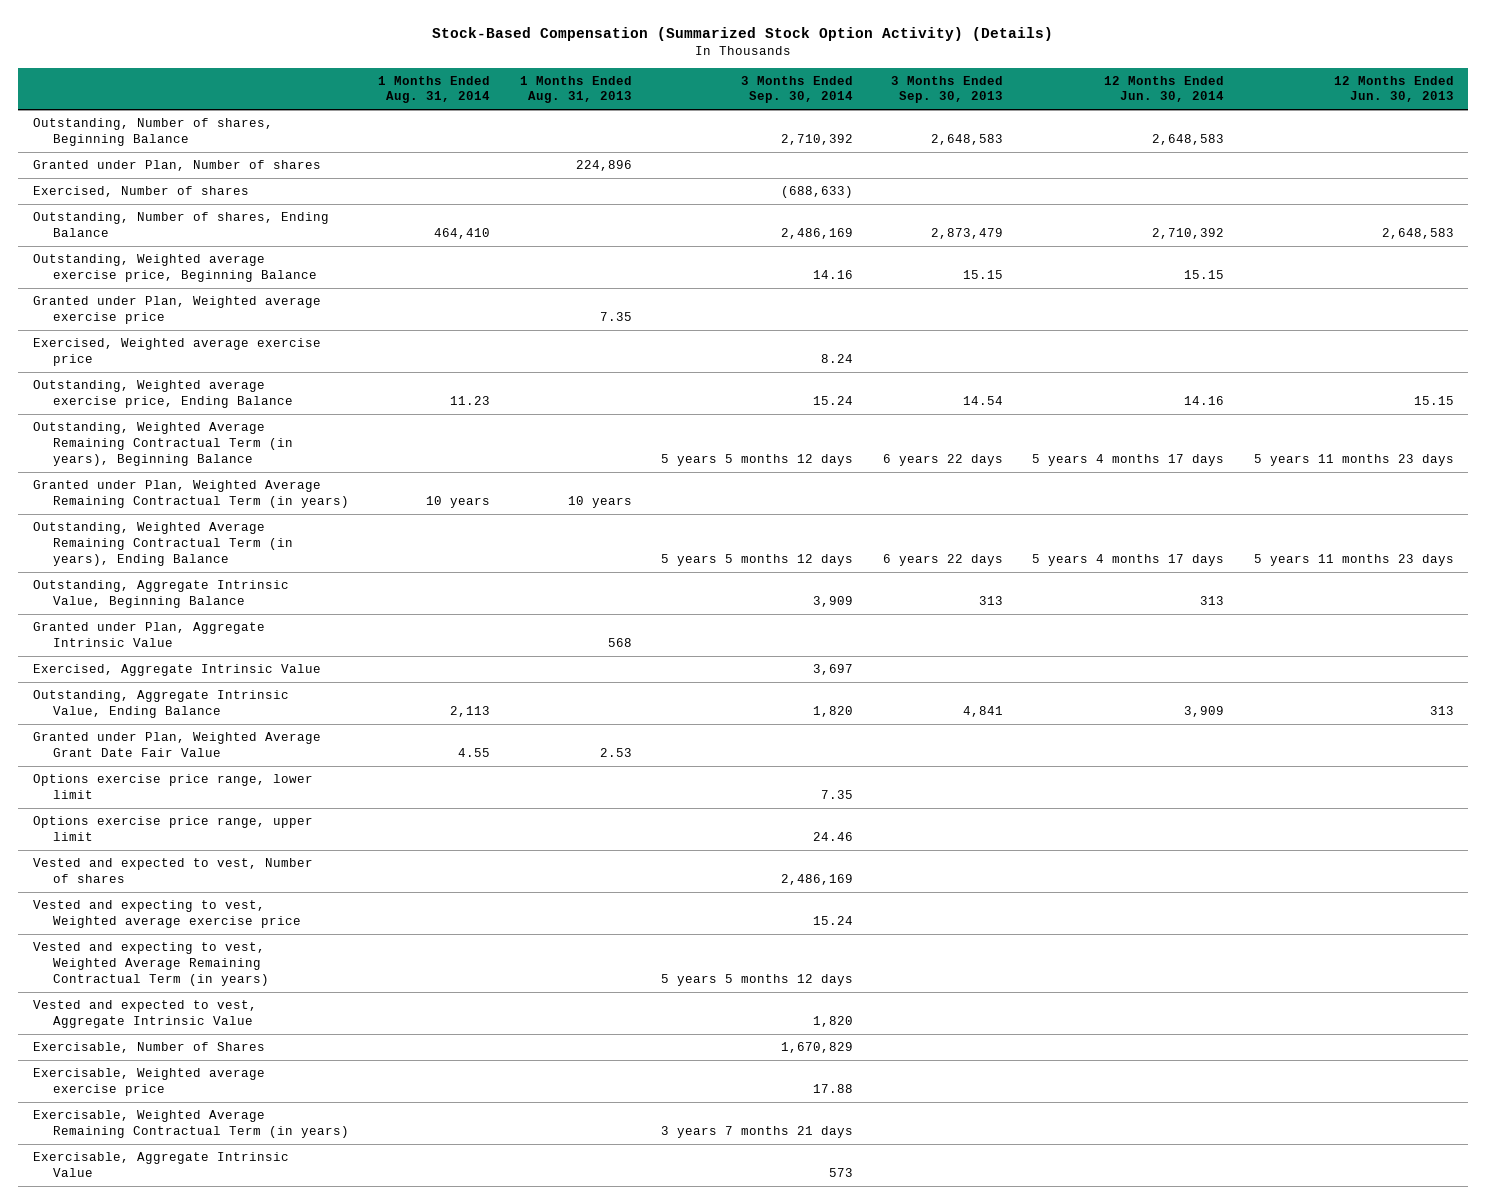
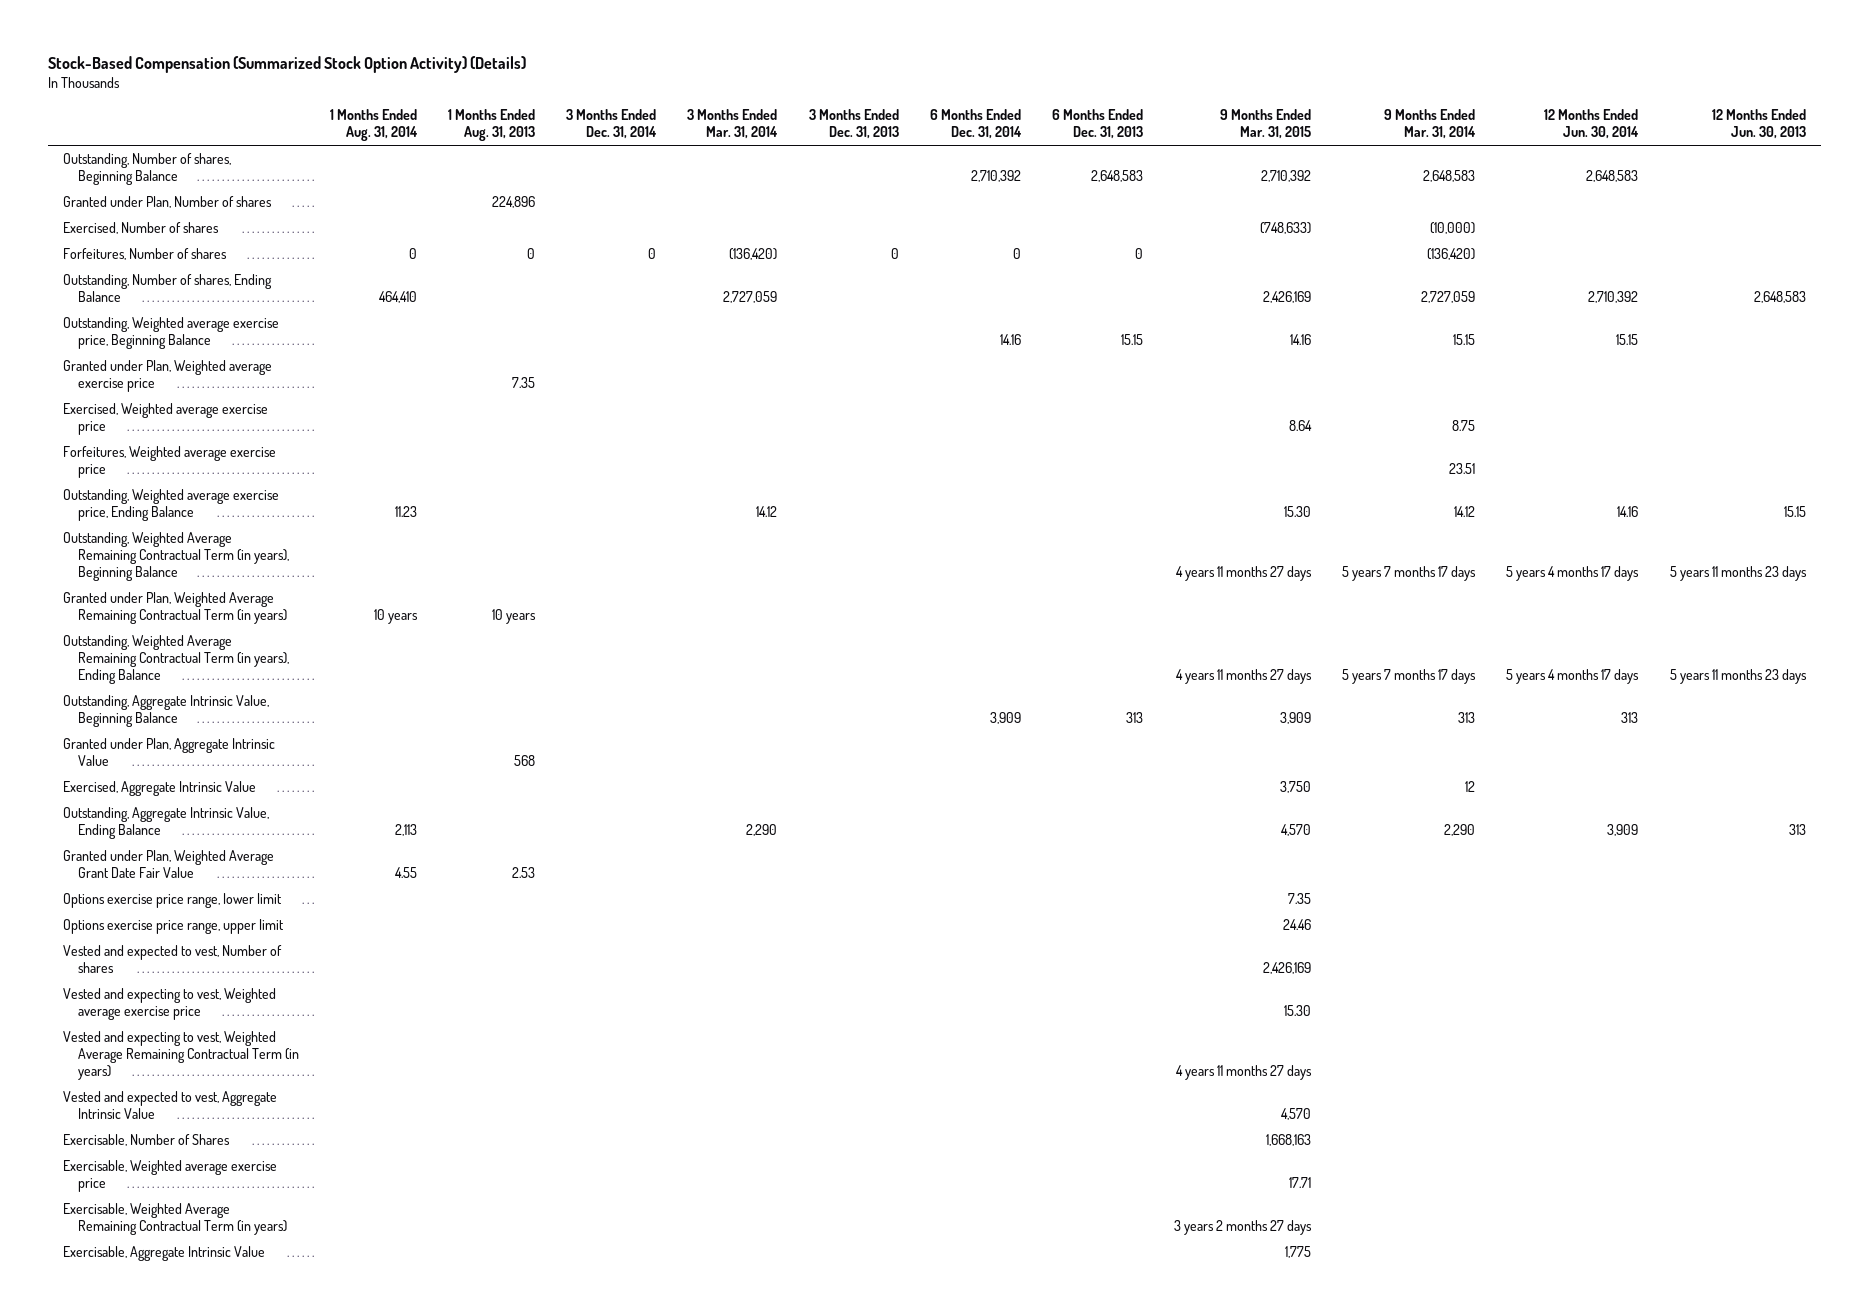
[741,75,854,104] 3 Months Ended Sep. 30, 2014 -> none
[890,75,1003,104] 3 Months Ended Sep. 30, 2013 -> none
none -> [566,109,658,140] 3 Months Ended Dec. 31, 2014
none -> [687,109,779,140] 3 Months Ended Mar. 31, 2014
none -> [808,109,899,140] 3 Months Ended Dec. 31, 2013
none -> [929,109,1022,140] 6 Months Ended Dec. 31, 2014
none -> [1051,109,1143,140] 6 Months Ended Dec. 31, 2013
none -> [1220,109,1312,140] 9 Months Ended Mar. 31, 2015
none -> [1384,109,1477,140] 9 Months Ended Mar. 31, 2014
none -> [63,248,228,261] Forfeitures, Number of shares
none -> [63,446,277,479] Forfeitures, Weighted average exercise price

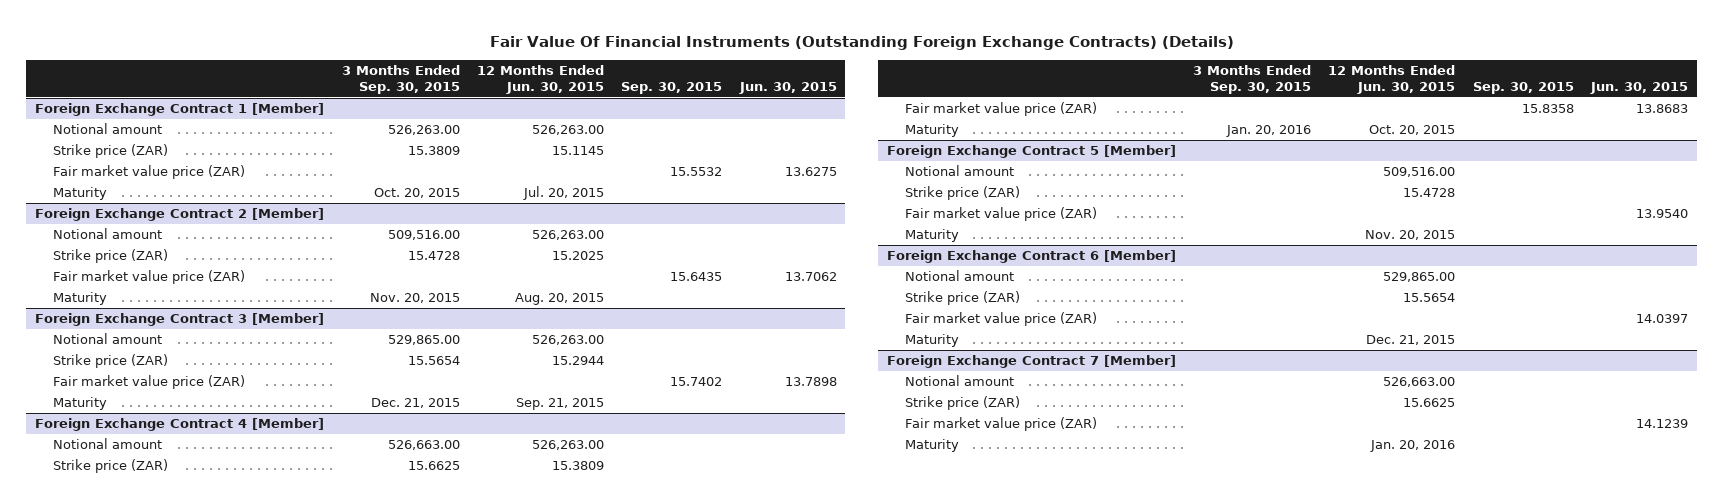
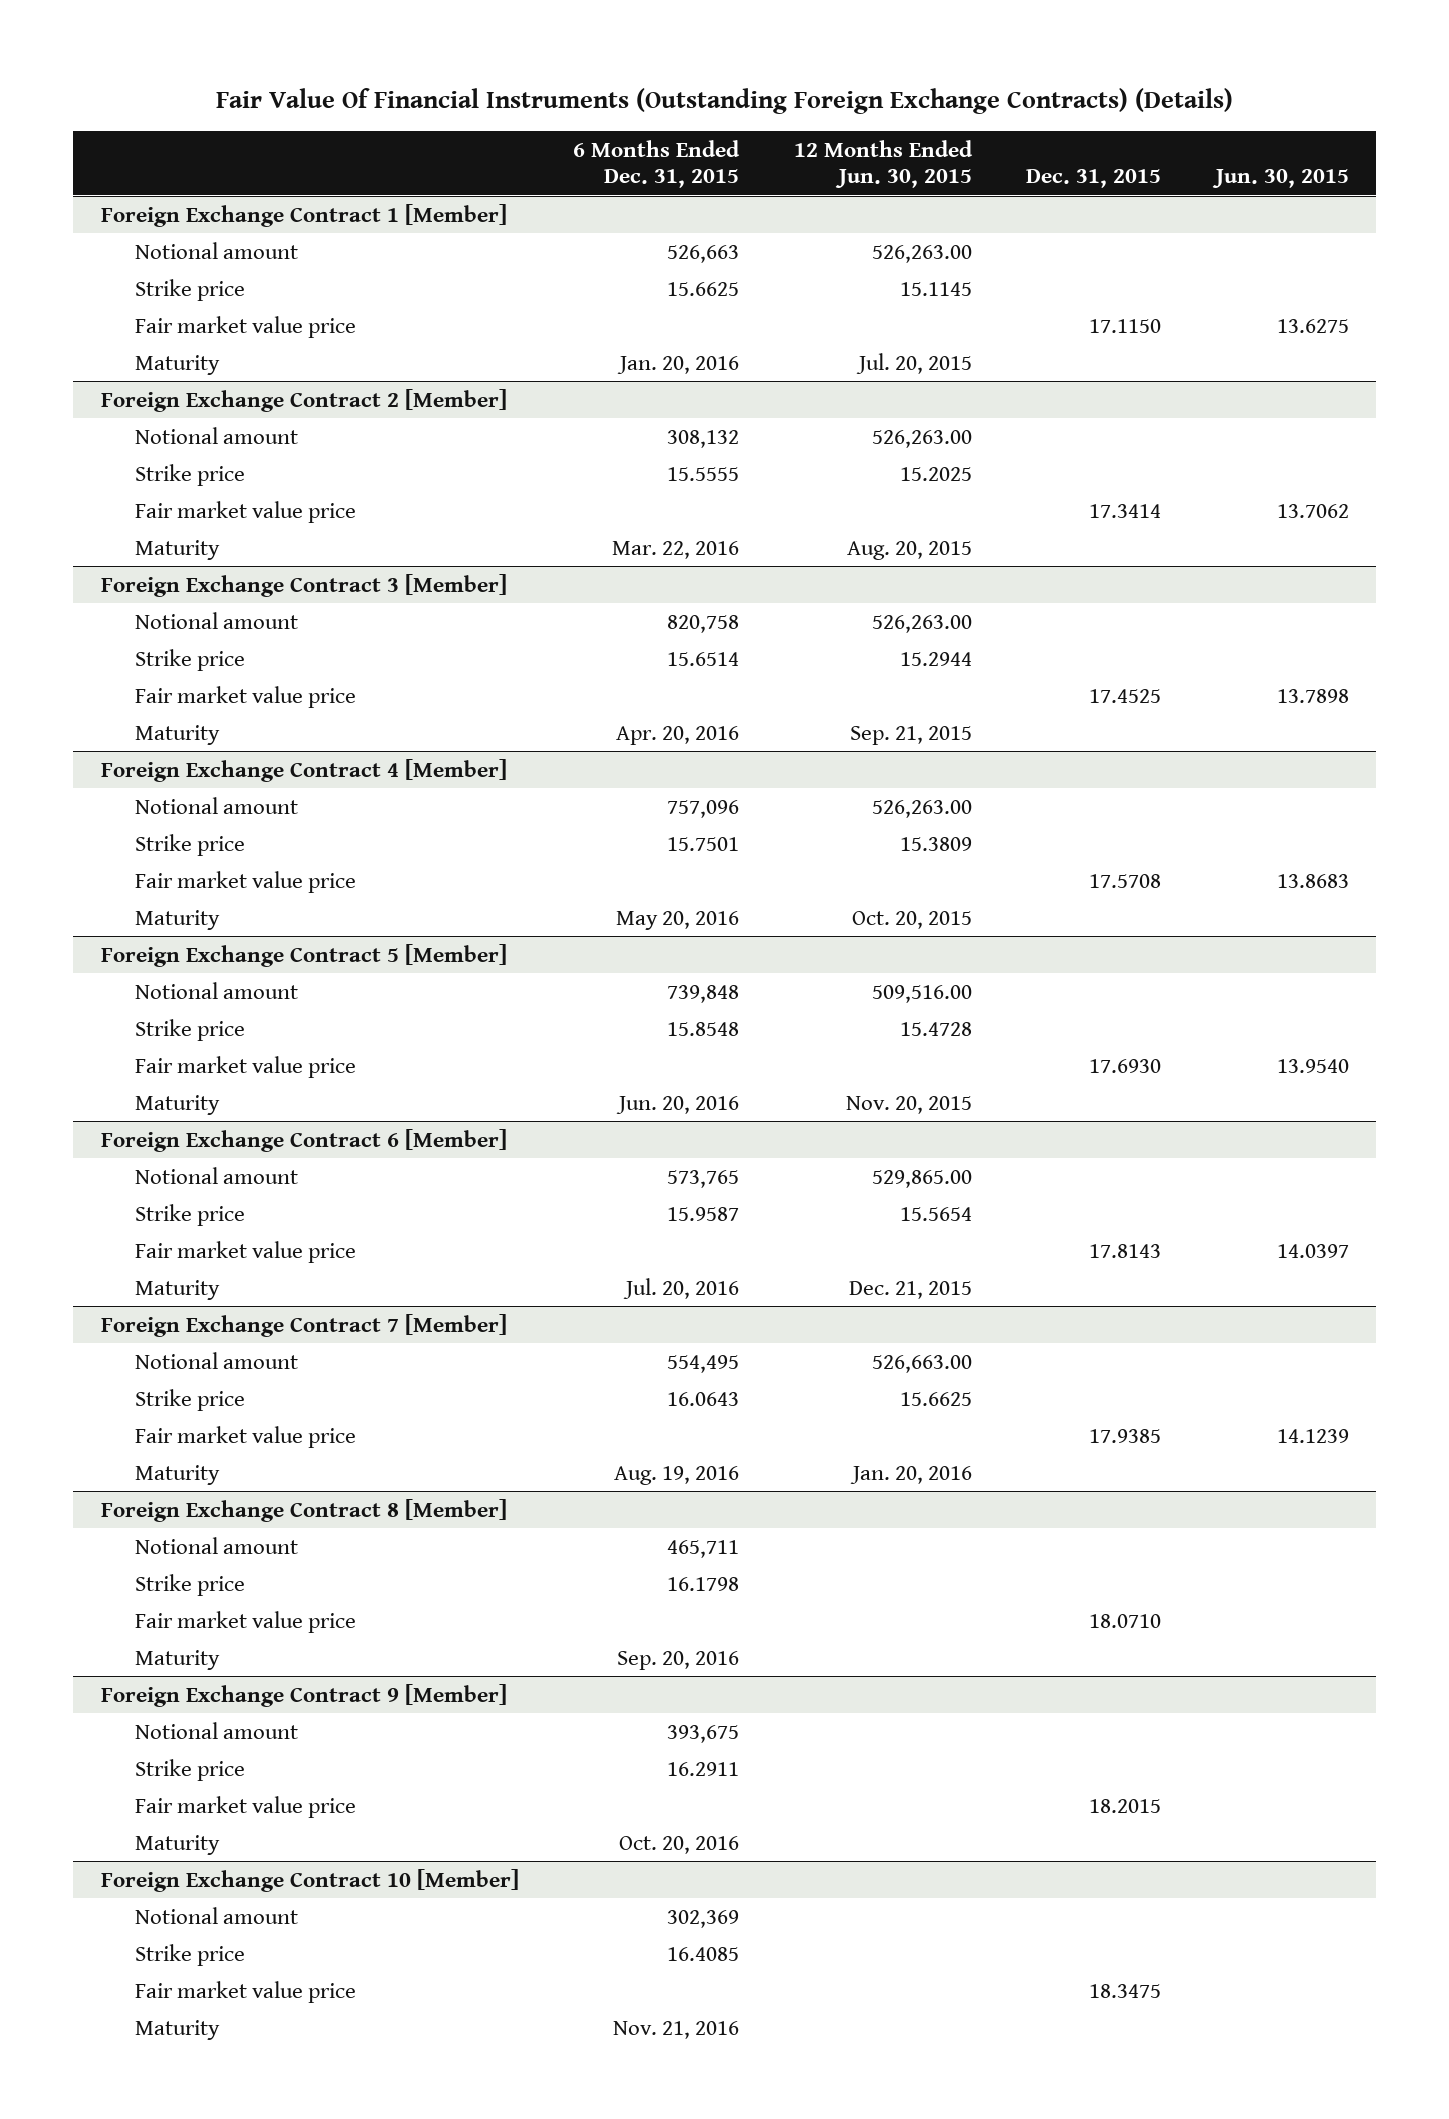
[341,64,460,94] 3 Months Ended Sep. 30, 2015 -> none
[621,81,723,94] Sep. 30, 2015 -> none
none -> [573,139,741,189] 6 Months Ended Dec. 31, 2015
none -> [1026,169,1162,189] Dec. 31, 2015
[53,144,169,159] Strike price (ZAR) -> [134,278,245,301] Strike price
[53,165,246,180] Fair market value price (ZAR) -> [134,315,356,338] Fair market value price
[53,249,169,264] Strike price (ZAR) -> [134,463,245,486] Strike price
[53,270,246,285] Fair market value price (ZAR) -> [134,500,356,523] Fair market value price
[53,354,169,369] Strike price (ZAR) -> [134,648,245,671] Strike price
[53,375,246,390] Fair market value price (ZAR) -> [134,685,356,708] Fair market value price
[53,459,169,474] Strike price (ZAR) -> [134,833,245,856] Strike price
[904,102,1097,117] Fair market value price (ZAR) -> [134,870,356,893] Fair market value price
[904,186,1020,201] Strike price (ZAR) -> [134,1018,245,1041] Strike price
[904,207,1097,222] Fair market value price (ZAR) -> [134,1055,356,1078] Fair market value price
[904,291,1020,306] Strike price (ZAR) -> [134,1203,245,1226] Strike price
[904,312,1097,327] Fair market value price (ZAR) -> [134,1240,356,1263] Fair market value price
[904,396,1020,411] Strike price (ZAR) -> [134,1388,245,1411] Strike price
[904,417,1097,432] Fair market value price (ZAR) -> [134,1425,356,1448] Fair market value price
none -> [100,1498,507,1522] Foreign Exchange Contract 8 [Member]
none -> [134,1536,298,1554] Notional amount
none -> [134,1573,245,1596] Strike price
none -> [134,1610,356,1633] Fair market value price
none -> [134,1649,220,1670] Maturity
none -> [100,1683,507,1707] Foreign Exchange Contract 9 [Member]
none -> [134,1721,298,1739] Notional amount
none -> [134,1758,245,1781] Strike price
none -> [134,1795,356,1818] Fair market value price
none -> [134,1834,220,1855] Maturity
none -> [100,1868,519,1892] Foreign Exchange Contract 10 [Member]
none -> [134,1906,298,1924] Notional amount
none -> [134,1943,245,1966] Strike price
none -> [134,1980,356,2003] Fair market value price
none -> [134,2019,220,2040] Maturity

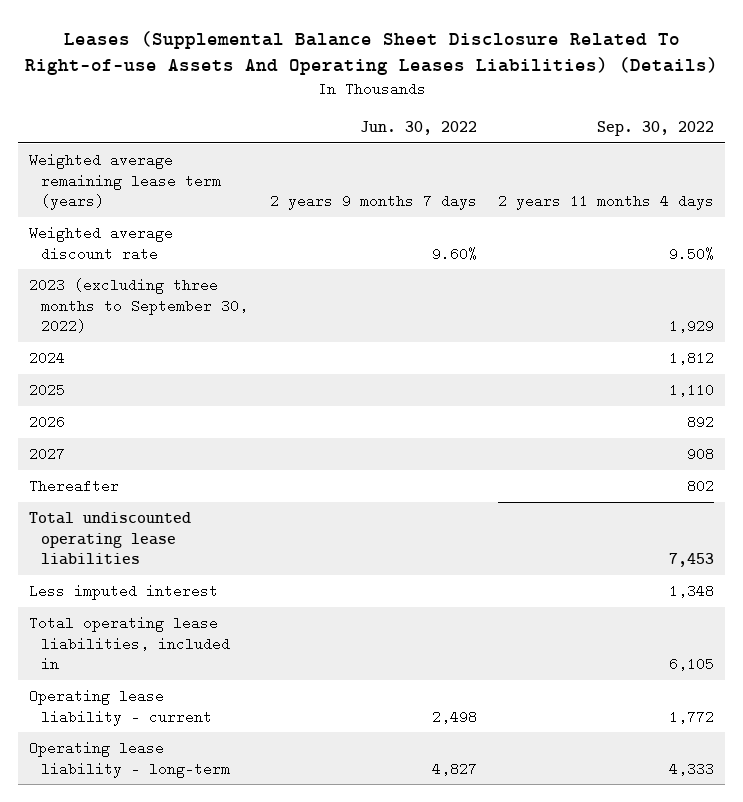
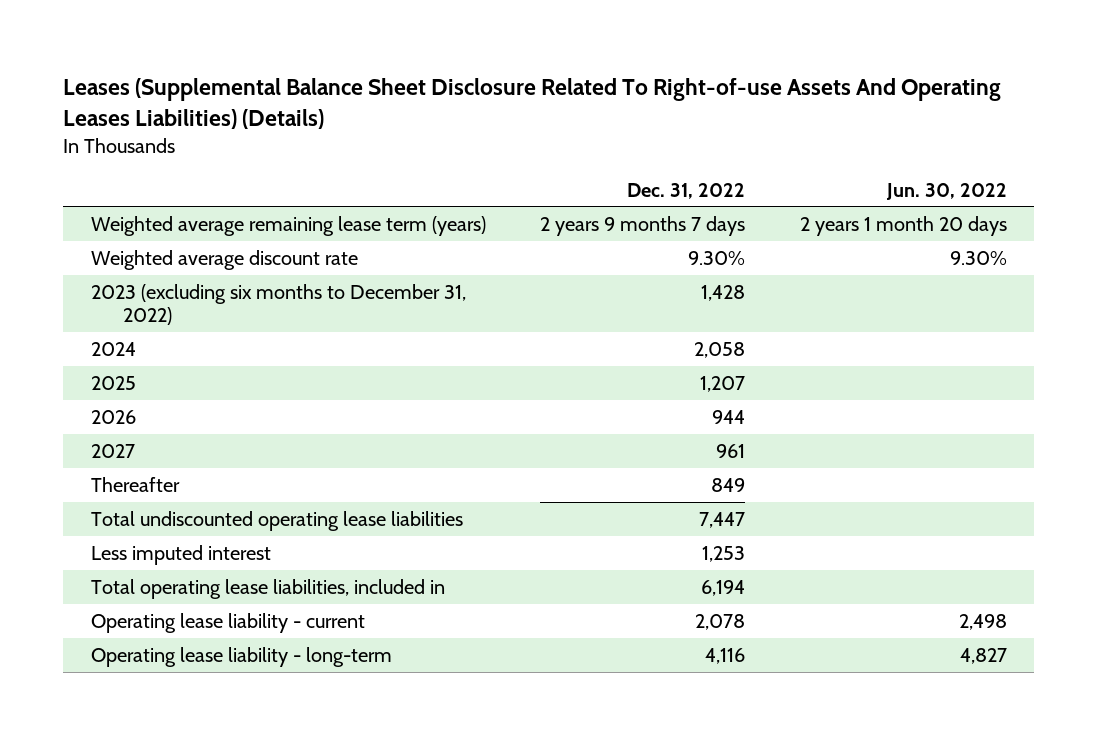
[597,120,715,136] Sep. 30, 2022 -> none
none -> [627,182,746,199] Dec. 31, 2022
[269,194,477,211] 2 years 9 months 7 days -> [800,215,1008,236] 2 years 1 month 20 days
[431,246,477,261] 9.60% -> [950,250,1008,265] 9.30%
[29,278,248,334] 2023 (excluding three months to September 30, 2022) -> [90,283,466,326] 2023 (excluding six months to December 31, 2022)

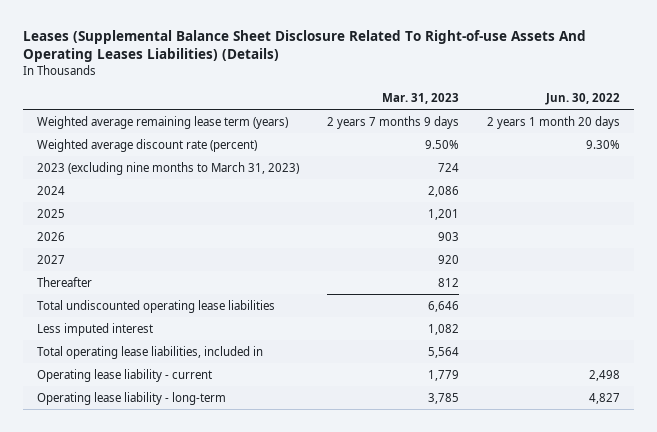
[627,182,746,199] Dec. 31, 2022 -> none
none -> [382,93,460,105] Mar. 31, 2023
[90,249,358,270] Weighted average discount rate -> [37,138,258,152] Weighted average discount rate (percent)
[90,283,466,326] 2023 (excluding six months to December 31, 2022) -> [37,161,300,175] 2023 (excluding nine months to March 31, 2023)

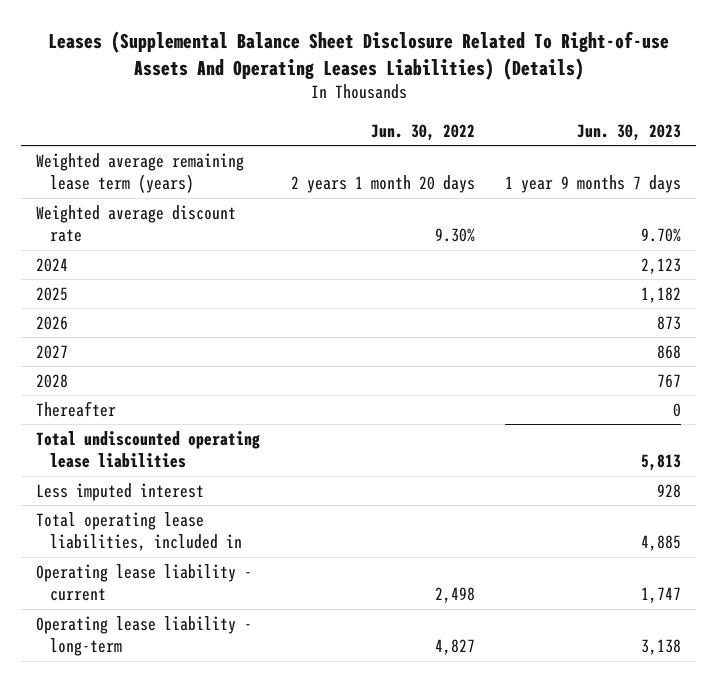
[382,93,460,105] Mar. 31, 2023 -> none
none -> [576,123,681,141] Jun. 30, 2023
[37,161,300,175] 2023 (excluding nine months to March 31, 2023) -> none
[37,138,258,152] Weighted average discount rate (percent) -> [36,204,237,243] Weighted average discount rate
none -> [36,373,69,388] 2028

